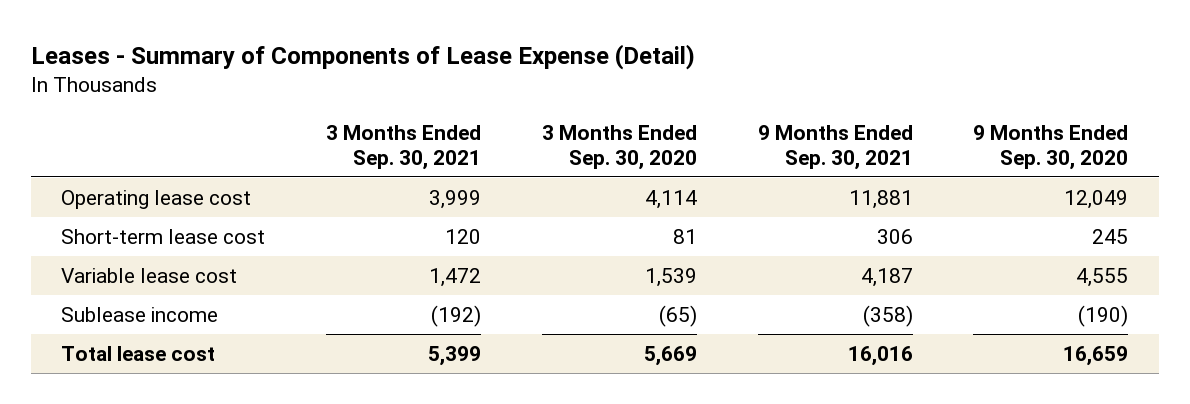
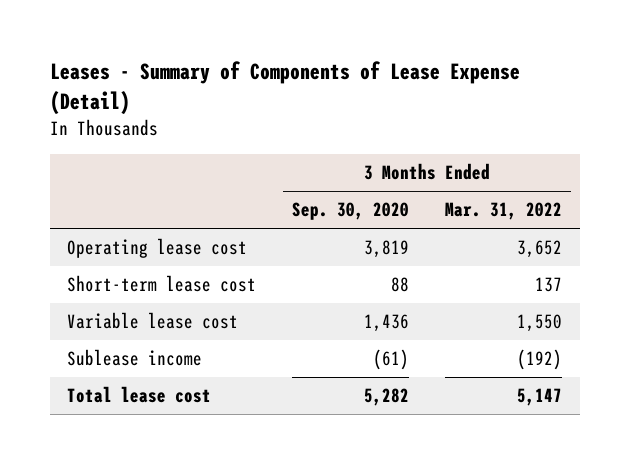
[326,124,482,170] 3 Months Ended Sep. 30, 2021 -> none
[757,124,913,170] 9 Months Ended Sep. 30, 2021 -> none
[973,124,1129,170] 9 Months Ended Sep. 30, 2020 -> none
none -> [444,202,562,221] Mar. 31, 2022
[644,189,697,209] 4,114 -> [364,240,410,259] 3,819
[672,228,697,244] 81 -> [391,277,410,293] 88
[644,267,697,287] 1,539 -> [364,314,410,333] 1,436
[658,304,697,327] (65) -> [373,349,410,371] (61)
[643,345,697,366] 5,669 -> [364,388,410,407] 5,282

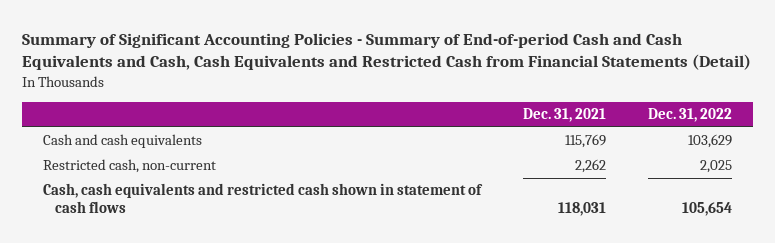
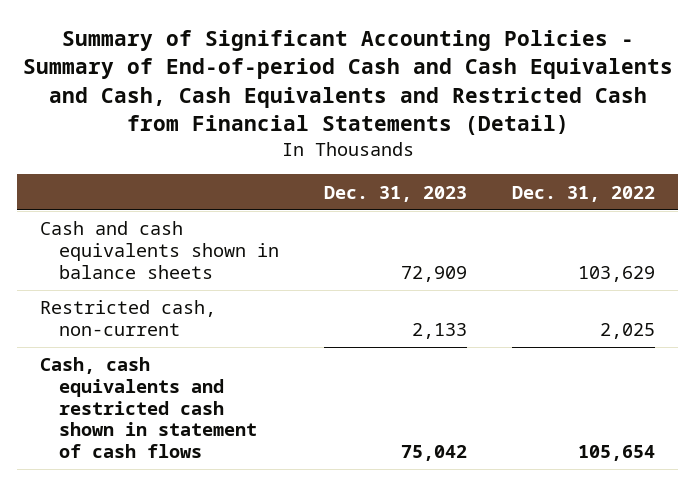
[523,108,607,123] Dec. 31, 2021 -> none
none -> [323,185,467,202] Dec. 31, 2023
[43,134,203,149] Cash and cash equivalents -> [40,221,279,279] Cash and cash equivalents shown in balance sheets

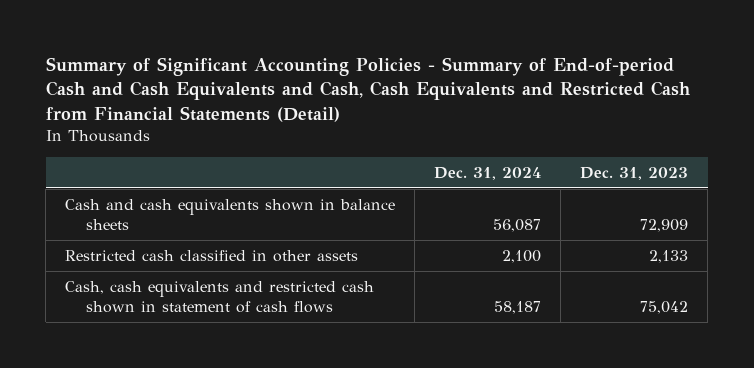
[512,185,656,202] Dec. 31, 2022 -> none
none -> [434,166,542,180] Dec. 31, 2024
[40,300,217,336] Restricted cash, non-current -> [65,249,359,262] Restricted cash classified in other assets

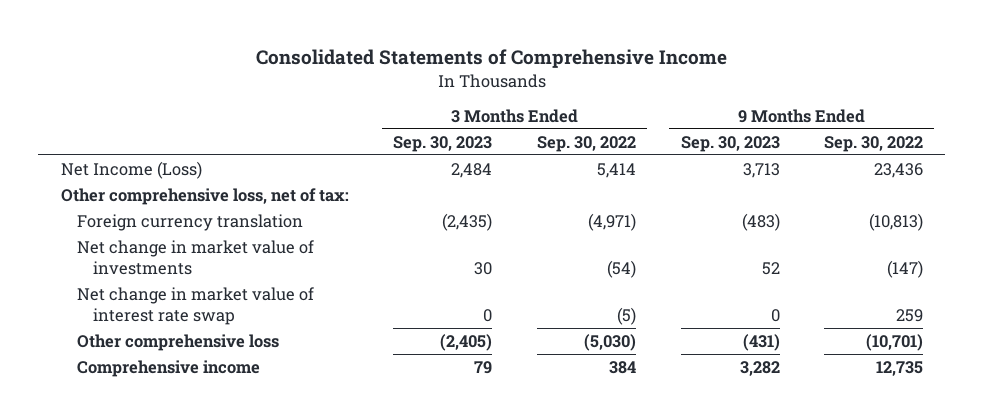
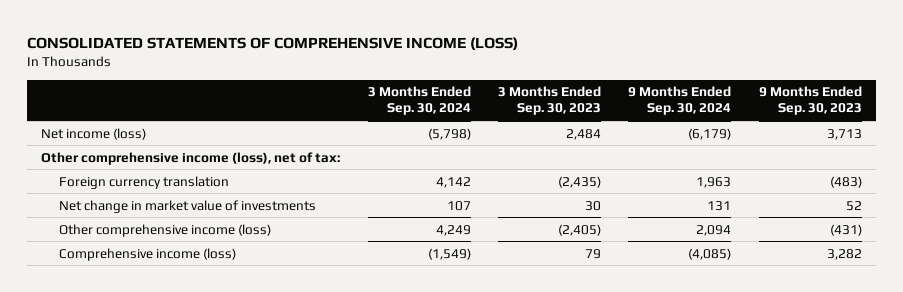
[255,49,727,69] Consolidated Statements of Comprehensive Income -> [27,37,519,51] CONSOLIDATED STATEMENTS OF COMPREHENSIVE INCOME (LOSS)
[536,135,636,152] Sep. 30, 2022 -> none
[824,135,924,152] Sep. 30, 2022 -> none
none -> [367,86,471,116] 3 Months Ended Sep. 30, 2024
none -> [628,86,732,116] 9 Months Ended Sep. 30, 2024
[60,160,202,179] Net Income (Loss) -> [41,127,147,140] Net income (loss)
[60,187,349,205] Other comprehensive loss, net of tax: -> [41,151,341,165] Other comprehensive income (loss), net of tax:
[76,286,314,325] Net change in market value of interest rate swap -> none
[76,333,279,351] Other comprehensive loss -> [59,223,272,237] Other comprehensive income (loss)
[76,359,260,377] Comprehensive income -> [59,247,237,261] Comprehensive income (loss)

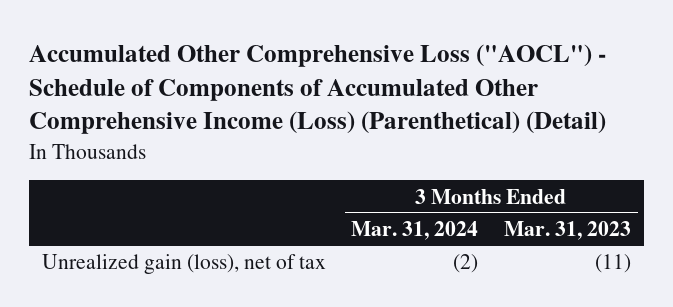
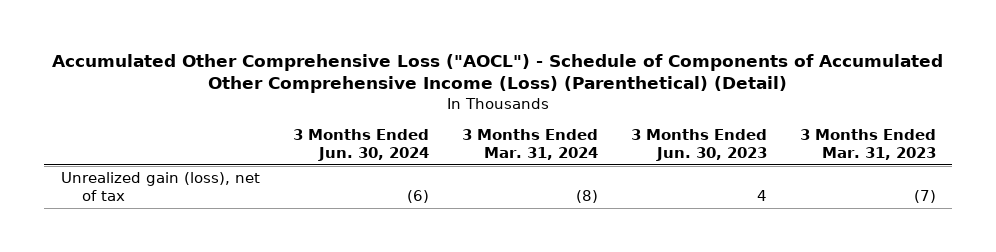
none -> [292,129,429,161] 3 Months Ended Jun. 30, 2024
none -> [630,129,767,161] 3 Months Ended Jun. 30, 2023
[453,254,479,274] (2) -> [575,189,598,203] (8)
[595,254,632,274] (11) -> [913,189,936,203] (7)

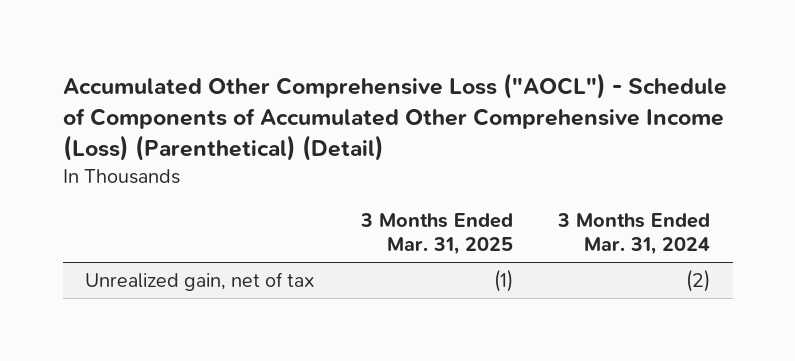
[292,129,429,161] 3 Months Ended Jun. 30, 2024 -> none
[630,129,767,161] 3 Months Ended Jun. 30, 2023 -> none
[799,129,936,160] 3 Months Ended Mar. 31, 2023 -> none
none -> [359,213,513,256] 3 Months Ended Mar. 31, 2025
[60,172,260,201] Unrealized gain (loss), net of tax -> [85,272,316,292] Unrealized gain, net of tax
[575,189,598,203] (8) -> [685,269,710,293] (2)

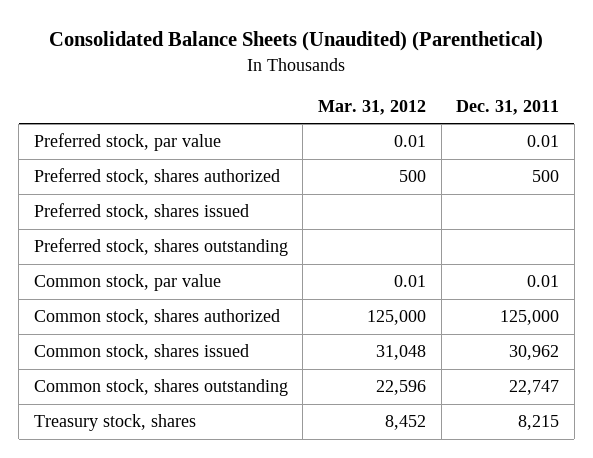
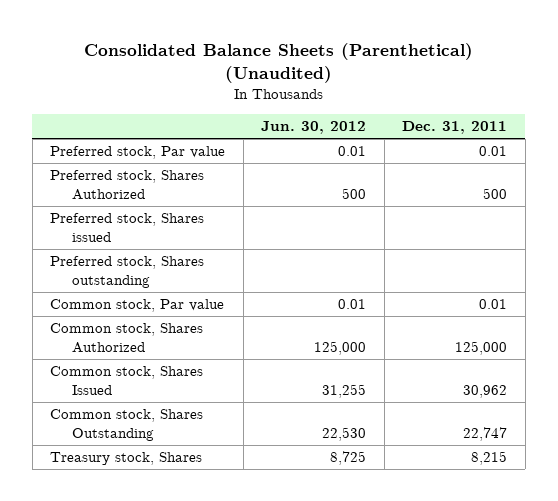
[49,31,544,52] Consolidated Balance Sheets (Unaudited) (Parenthetical) -> [83,42,473,83] Consolidated Balance Sheets (Parenthetical) (Unaudited)
[317,99,426,115] Mar. 31, 2012 -> none
none -> [261,121,367,135] Jun. 30, 2012
[33,133,221,152] Preferred stock, par value -> [50,146,226,160] Preferred stock, Par value
[33,168,280,186] Preferred stock, shares authorized -> [50,170,205,201] Preferred stock, Shares Authorized
[33,203,249,221] Preferred stock, shares issued -> [50,213,205,243] Preferred stock, Shares issued
[33,238,288,257] Preferred stock, shares outstanding -> [50,256,205,289] Preferred stock, Shares outstanding
[33,274,221,292] Common stock, par value -> [50,299,225,313] Common stock, Par value
[33,309,280,326] Common stock, shares authorized -> [50,323,204,354] Common stock, Shares Authorized
[33,344,249,361] Common stock, shares issued -> [50,366,204,396] Common stock, Shares Issued
[33,379,288,397] Common stock, shares outstanding -> [50,409,204,442] Common stock, Shares Outstanding
[33,414,196,432] Treasury stock, shares -> [50,452,203,466] Treasury stock, Shares

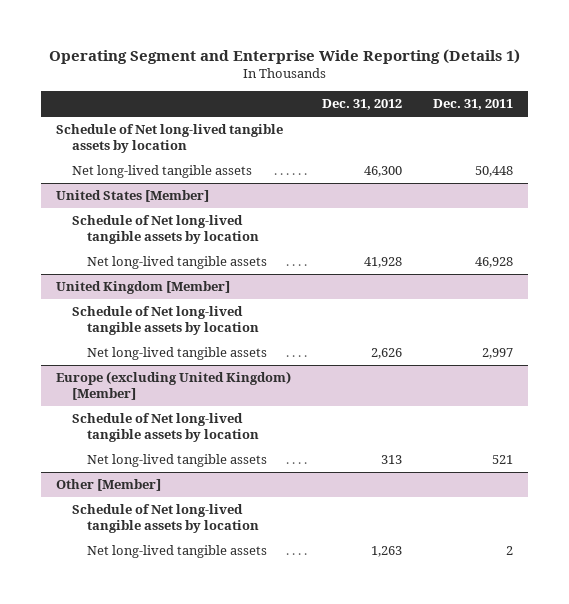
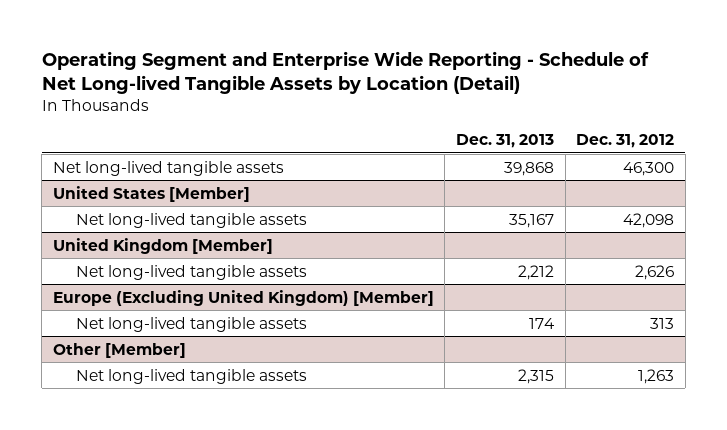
[48,48,520,64] Operating Segment and Enterprise Wide Reporting (Details 1) -> [41,50,649,95] Operating Segment and Enterprise Wide Reporting - Schedule of Net Long-lived Tangible Assets by Location (Detail)
[432,99,513,111] Dec. 31, 2011 -> none
none -> [456,134,555,149] Dec. 31, 2013
[56,124,284,154] Schedule of Net long-lived tangible assets by location -> none
[71,215,259,245] Schedule of Net long-lived tangible assets by location -> none
[364,257,403,269] 41,928 -> [623,212,675,228] 42,098
[71,306,259,336] Schedule of Net long-lived tangible assets by location -> none
[71,413,259,443] Schedule of Net long-lived tangible assets by location -> none
[56,371,292,401] Europe (excluding United Kingdom) [Member] -> [52,289,434,306] Europe (Excluding United Kingdom) [Member]
[71,504,259,534] Schedule of Net long-lived tangible assets by location -> none

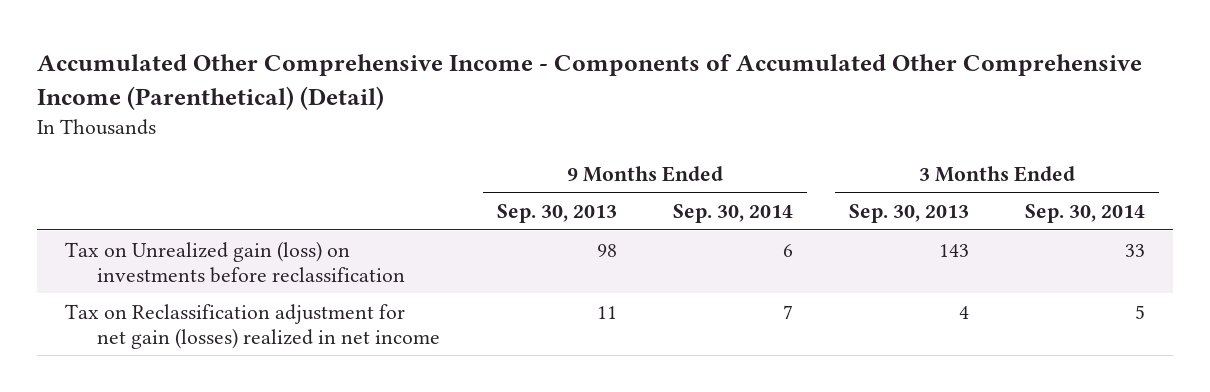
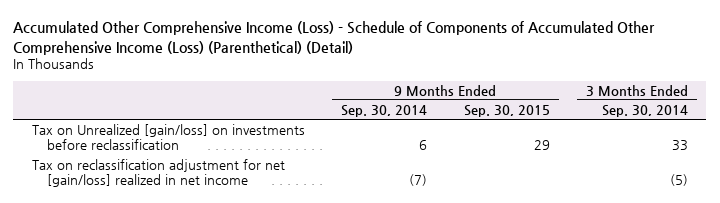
[37,53,1143,110] Accumulated Other Comprehensive Income - Components of Accumulated Other Comprehensive Income (Parenthetical) (Detail) -> [13,21,656,55] Accumulated Other Comprehensive Income (Loss) - Schedule of Components of Accumulated Other Comprehensive Income (Loss) (Parenthetical) (Detail)
[496,204,617,224] Sep. 30, 2013 -> none
[848,204,969,224] Sep. 30, 2013 -> none
none -> [463,104,550,117] Sep. 30, 2015
[65,240,406,283] Tax on Unrealized gain (loss) on investments before reclassification -> [31,123,305,151] Tax on Unrealized [gain/loss] on investments before reclassification
[65,303,441,349] Tax on Reclassification adjustment for net gain (losses) realized in net income -> [31,158,285,188] Tax on reclassification adjustment for net [gain/loss] realized in net income
[782,304,793,319] 7 -> [409,174,428,187] (7)
[1135,304,1146,319] 5 -> [670,174,689,187] (5)

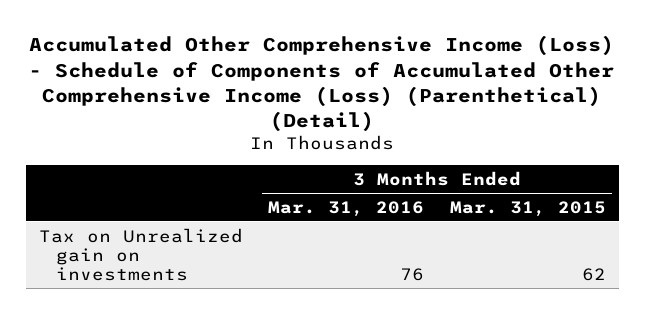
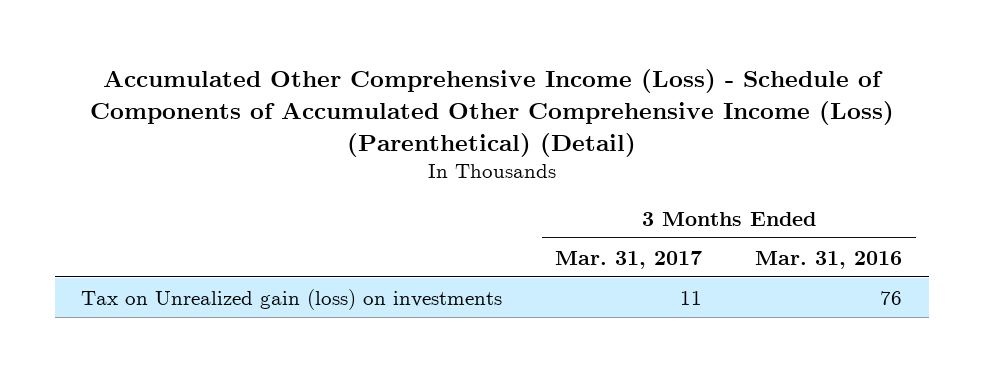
[449,200,606,217] Mar. 31, 2015 -> none
none -> [555,250,703,269] Mar. 31, 2017
[38,227,243,281] Tax on Unrealized gain on investments -> [81,288,503,310] Tax on Unrealized gain (loss) on investments

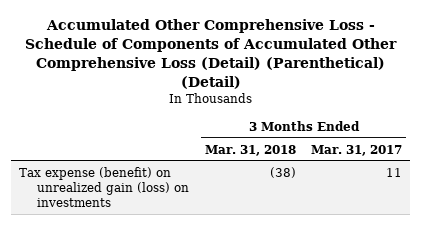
[89,68,894,157] Accumulated Other Comprehensive Income (Loss) - Schedule of Components of Accumulated Other Comprehensive Income (Loss) (Parenthetical) (Detail) -> [24,19,397,89] Accumulated Other Comprehensive Loss - Schedule of Components of Accumulated Other Comprehensive Loss (Detail) (Parenthetical) (Detail)
[755,250,903,269] Mar. 31, 2016 -> none
none -> [204,144,296,156] Mar. 31, 2018
[81,288,503,310] Tax on Unrealized gain (loss) on investments -> [19,166,190,208] Tax expense (benefit) on unrealized gain (loss) on investments

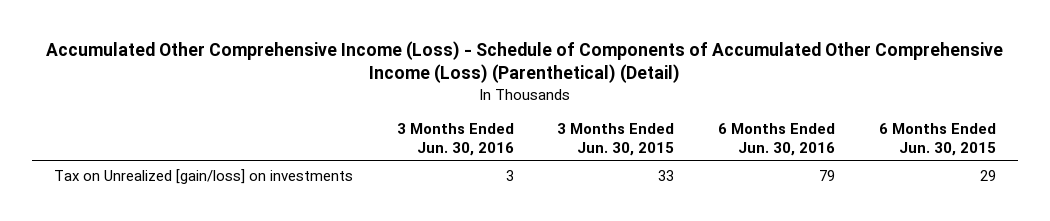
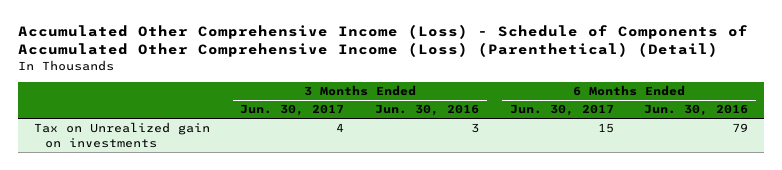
[557,122,675,156] 3 Months Ended Jun. 30, 2015 -> none
[879,122,997,156] 6 Months Ended Jun. 30, 2015 -> none
none -> [240,104,345,117] Jun. 30, 2017
none -> [509,104,614,117] Jun. 30, 2017
[53,168,353,184] Tax on Unrealized [gain/loss] on investments -> [33,122,210,148] Tax on Unrealized gain on investments

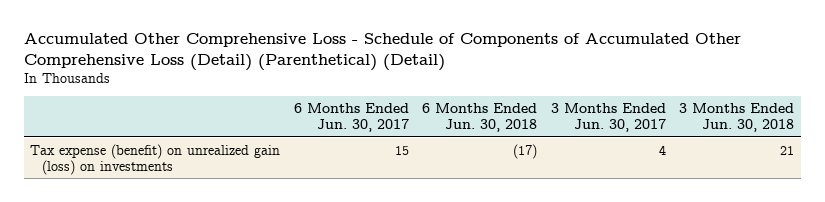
[18,24,749,58] Accumulated Other Comprehensive Income (Loss) - Schedule of Components of Accumulated Other Comprehensive Income (Loss) (Parenthetical) (Detail) -> [23,33,741,71] Accumulated Other Comprehensive Loss - Schedule of Components of Accumulated Other Comprehensive Loss (Detail) (Parenthetical) (Detail)
[374,104,479,117] Jun. 30, 2016 -> none
[644,104,749,117] Jun. 30, 2016 -> none
none -> [422,102,538,132] 6 Months Ended Jun. 30, 2018
none -> [679,102,795,132] 3 Months Ended Jun. 30, 2018
[33,122,210,148] Tax on Unrealized gain on investments -> [30,143,281,175] Tax expense (benefit) on unrealized gain (loss) on investments

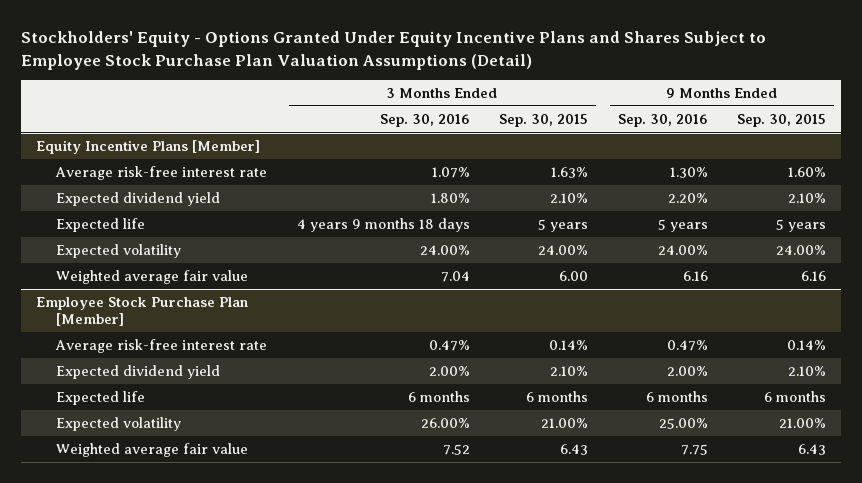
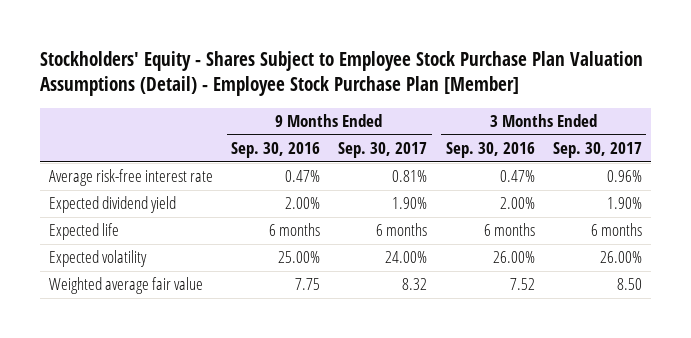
[21,31,767,70] Stockholders' Equity - Options Granted Under Equity Incentive Plans and Shares Subject to Employee Stock Purchase Plan Valuation Assumptions (Detail) -> [40,50,644,97] Stockholders' Equity - Shares Subject to Employee Stock Purchase Plan Valuation Assumptions (Detail) - Employee Stock Purchase Plan [Member]
[499,113,589,127] Sep. 30, 2015 -> none
[737,113,827,127] Sep. 30, 2015 -> none
none -> [338,141,428,158] Sep. 30, 2017
none -> [552,141,642,158] Sep. 30, 2017
[35,139,260,154] Equity Incentive Plans [Member] -> none
[55,165,268,180] Average risk-free interest rate -> none
[56,191,221,206] Expected dividend yield -> none
[56,217,146,232] Expected life -> none
[56,243,182,258] Expected volatility -> none
[56,269,249,284] Weighted average fair value -> none
[35,296,248,326] Employee Stock Purchase Plan [Member] -> none

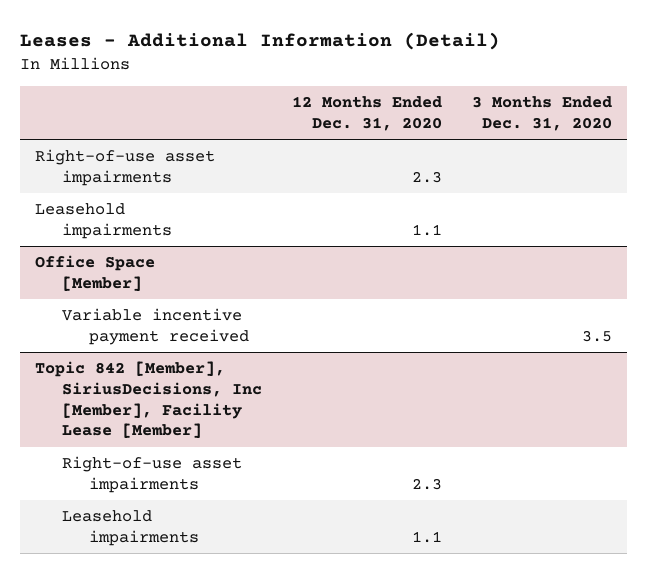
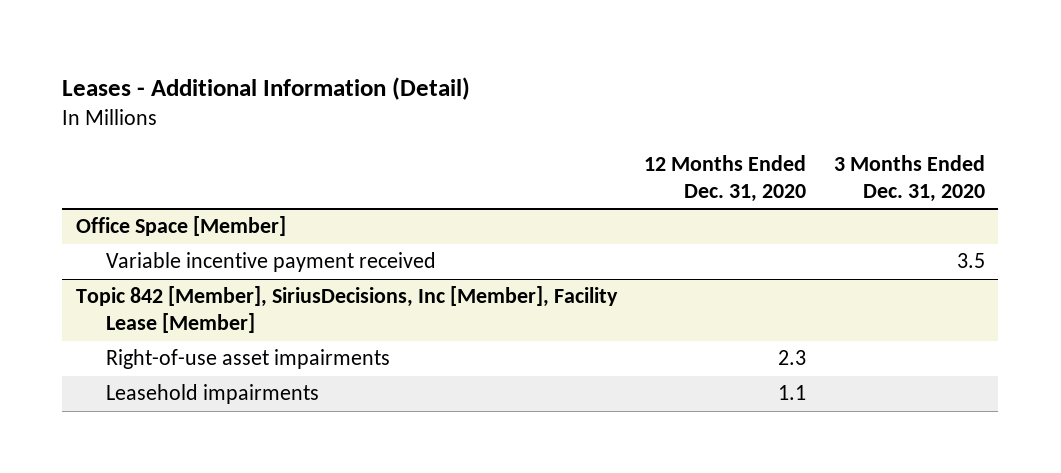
[35,149,216,186] Right-of-use asset impairments -> none
[35,203,172,239] Leasehold impairments -> none

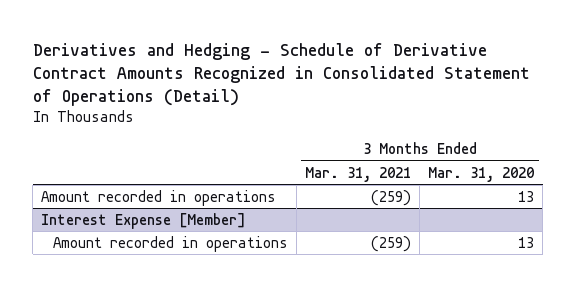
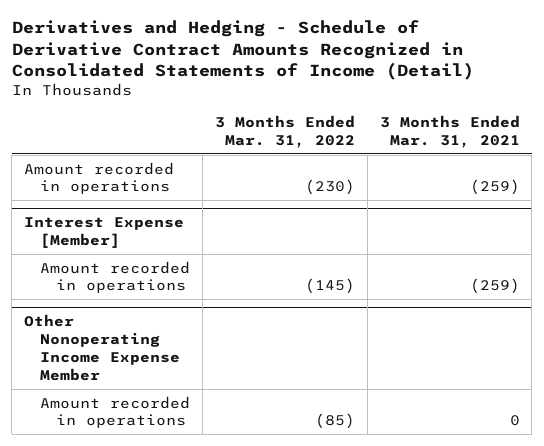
[32,42,530,107] Derivatives and Hedging - Schedule of Derivative Contract Amounts Recognized in Consolidated Statement of Operations (Detail) -> [11,20,474,80] Derivatives and Hedging - Schedule of Derivative Contract Amounts Recognized in Consolidated Statements of Income (Detail)
[428,166,535,182] Mar. 31, 2020 -> none
none -> [214,114,355,148] 3 Months Ended Mar. 31, 2022
none -> [24,314,181,382] Other Nonoperating Income Expense Member
none -> [40,395,191,429] Amount recorded in operations

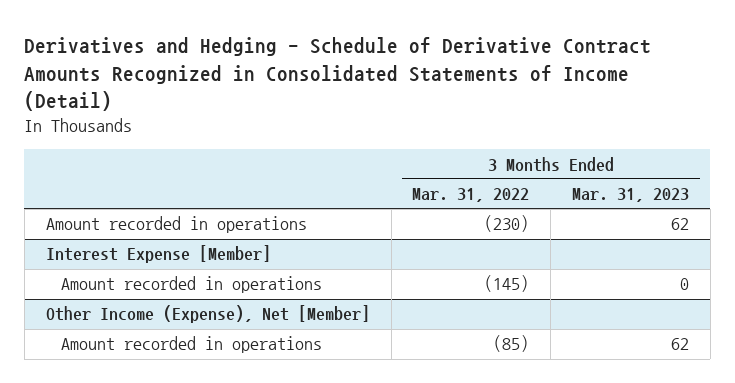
[379,114,520,148] 3 Months Ended Mar. 31, 2021 -> none
none -> [571,188,689,203] Mar. 31, 2023
[24,314,181,382] Other Nonoperating Income Expense Member -> [45,305,370,324] Other Income (Expense), Net [Member]

